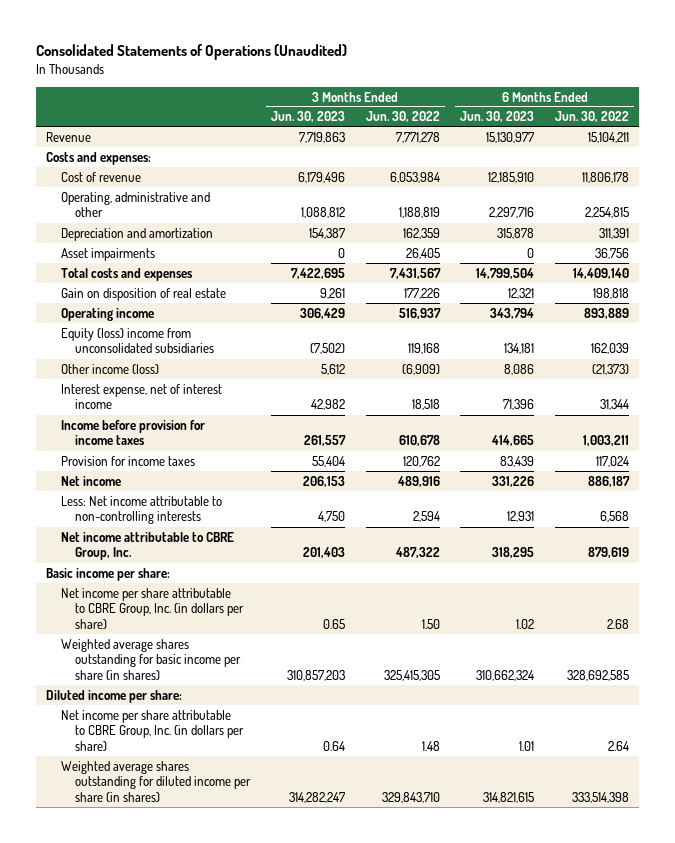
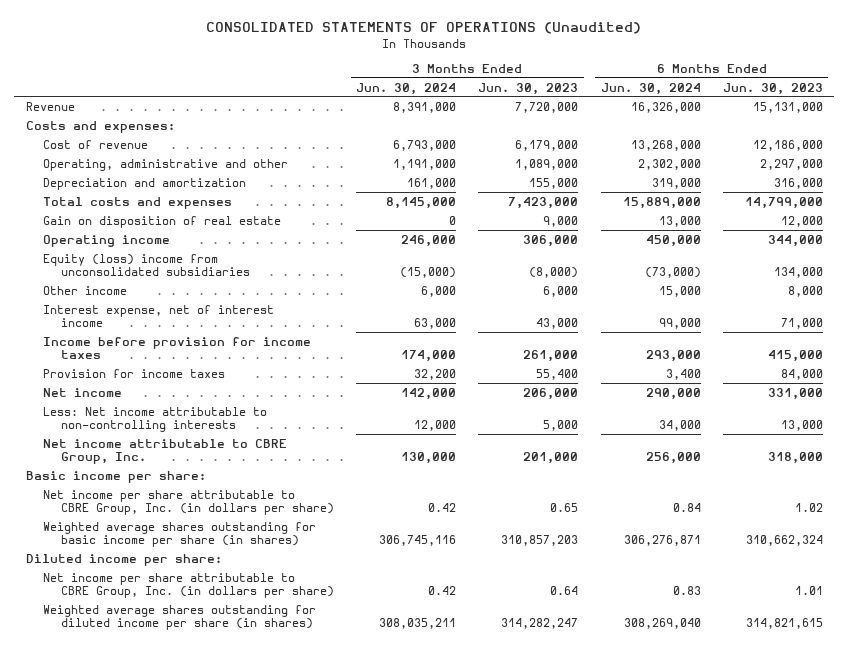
[36,44,348,61] Consolidated Statements of Operations (Unaudited) -> [206,22,642,35] CONSOLIDATED STATEMENTS OF OPERATIONS (Unaudited)
[365,111,440,123] Jun. 30, 2022 -> none
[555,111,630,123] Jun. 30, 2022 -> none
none -> [356,82,457,95] Jun. 30, 2024
none -> [600,82,701,95] Jun. 30, 2024
[298,131,345,143] 7,719,863 -> [515,101,579,113] 7,720,000
[486,131,535,143] 15,130,977 -> [752,101,823,113] 15,131,000
[60,247,155,261] Asset impairments -> none
[297,171,345,183] 6,179,496 -> [515,139,579,151] 6,179,000
[488,171,535,183] 12,185,910 -> [752,139,823,151] 12,186,000
[300,207,345,219] 1,088,812 -> [515,158,579,170] 1,089,000
[489,207,535,219] 2,297,716 -> [759,158,823,170] 2,297,000
[308,227,345,239] 154,387 -> [529,177,579,189] 155,000
[497,227,535,239] 315,878 -> [773,177,823,189] 316,000
[290,267,345,279] 7,422,695 -> [508,196,579,209] 7,423,000
[476,267,535,279] 14,799,504 -> [744,196,823,209] 14,799,000
[319,287,345,299] 9,261 -> [543,215,579,227] 9,000
[508,287,535,299] 12,321 -> [780,215,823,227] 12,000
[299,307,345,319] 306,429 -> [523,234,579,247] 306,000
[490,307,535,319] 343,794 -> [767,234,823,247] 344,000
[309,343,345,355] (7,502) -> [529,267,579,279] (8,000)
[504,343,535,355] 134,181 -> [773,267,823,279] 134,000
[60,363,159,374] Other income (loss) -> [43,285,128,295] Other income
[320,363,345,375] 5,612 -> [543,285,579,297] 6,000
[504,363,535,375] 8,086 -> [787,285,823,297] 8,000
[310,399,345,411] 42,982 -> [536,318,579,330] 43,000
[503,399,535,411] 71,396 -> [780,318,823,330] 71,000
[303,435,346,447] 261,557 -> [523,350,579,363] 261,000
[491,435,535,447] 414,665 -> [767,350,823,363] 415,000
[311,455,345,467] 55,404 -> [536,368,579,380] 55,400
[500,455,535,467] 83,439 -> [780,368,823,380] 84,000
[302,475,345,487] 206,153 -> [523,387,579,400] 206,000
[492,475,535,487] 331,226 -> [767,387,823,400] 331,000
[317,511,345,523] 4,750 -> [543,420,579,432] 5,000
[507,511,535,523] 12,931 -> [780,420,823,432] 13,000
[302,547,345,559] 201,403 -> [523,452,579,465] 201,000
[492,547,535,559] 318,295 -> [767,452,823,465] 318,000

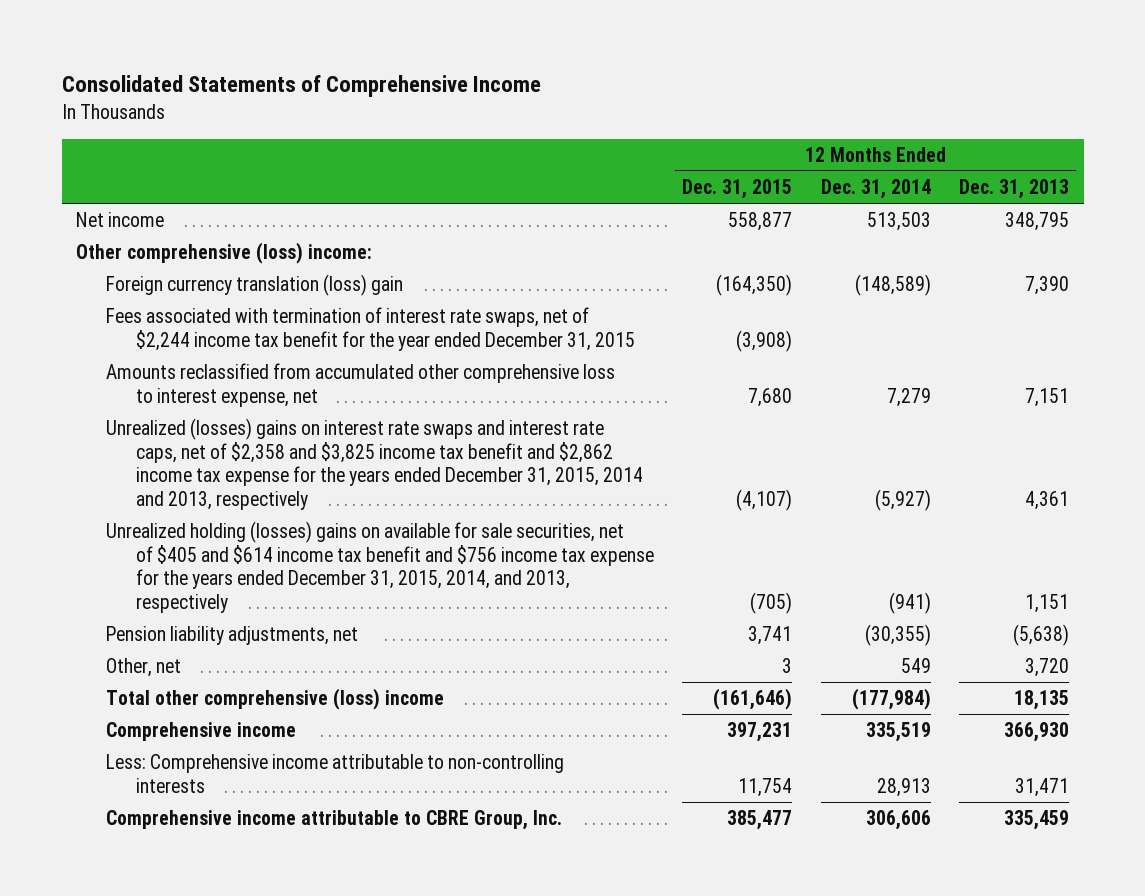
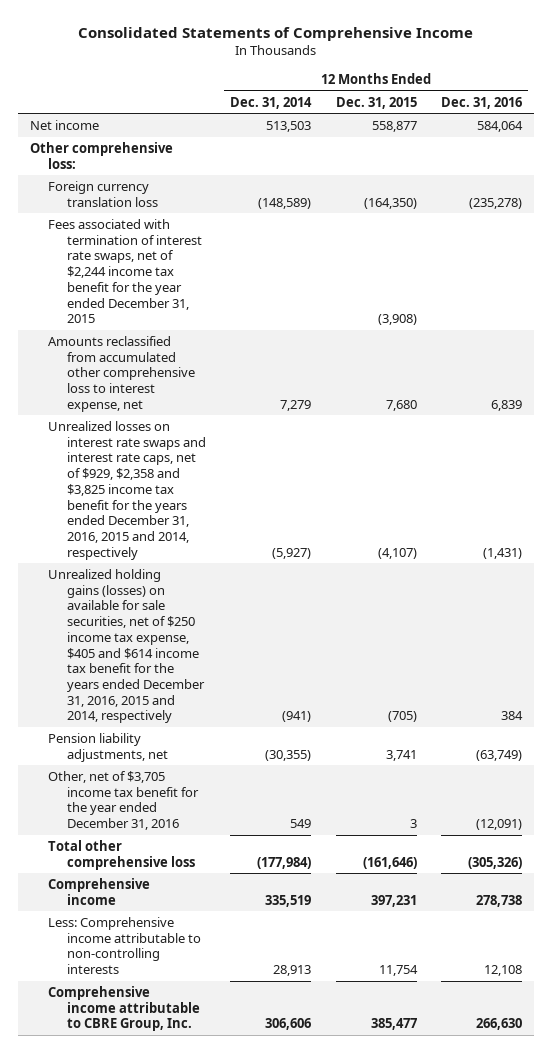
[959,178,1070,199] Dec. 31, 2013 -> none
none -> [441,96,523,109] Dec. 31, 2016
[75,242,372,265] Other comprehensive (loss) income: -> [29,141,173,169] Other comprehensive loss:
[105,274,403,297] Foreign currency translation (loss) gain -> [48,180,158,207] Foreign currency translation loss
[105,418,643,510] Unrealized (losses) gains on interest rate swaps and interest rate caps, net of $2,358 and $3,825 income tax benefit and $2,862 income tax expense for the years ended December 31, 2015, 2014 and 2013, respectively -> [48,420,206,560] Unrealized losses on interest rate swaps and interest rate caps, net of $929, $2,358 and $3,825 income tax benefit for the years ended December 31, 2016, 2015 and 2014, respectively
[105,521,654,613] Unrealized holding (losses) gains on available for sale securities, net of $405 and $614 income tax benefit and $756 income tax expense for the years ended December 31, 2015, 2014, and 2013, respectively -> [48,568,205,724] Unrealized holding gains (losses) on available for sale securities, net of $250 income tax expense, $405 and $614 income tax benefit for the years ended December 31, 2016, 2015 and 2014, respectively
[105,658,181,678] Other, net -> [48,770,199,831] Other, net of $3,705 income tax benefit for the year ended December 31, 2016
[105,688,444,711] Total other comprehensive (loss) income -> [48,839,195,870] Total other comprehensive loss

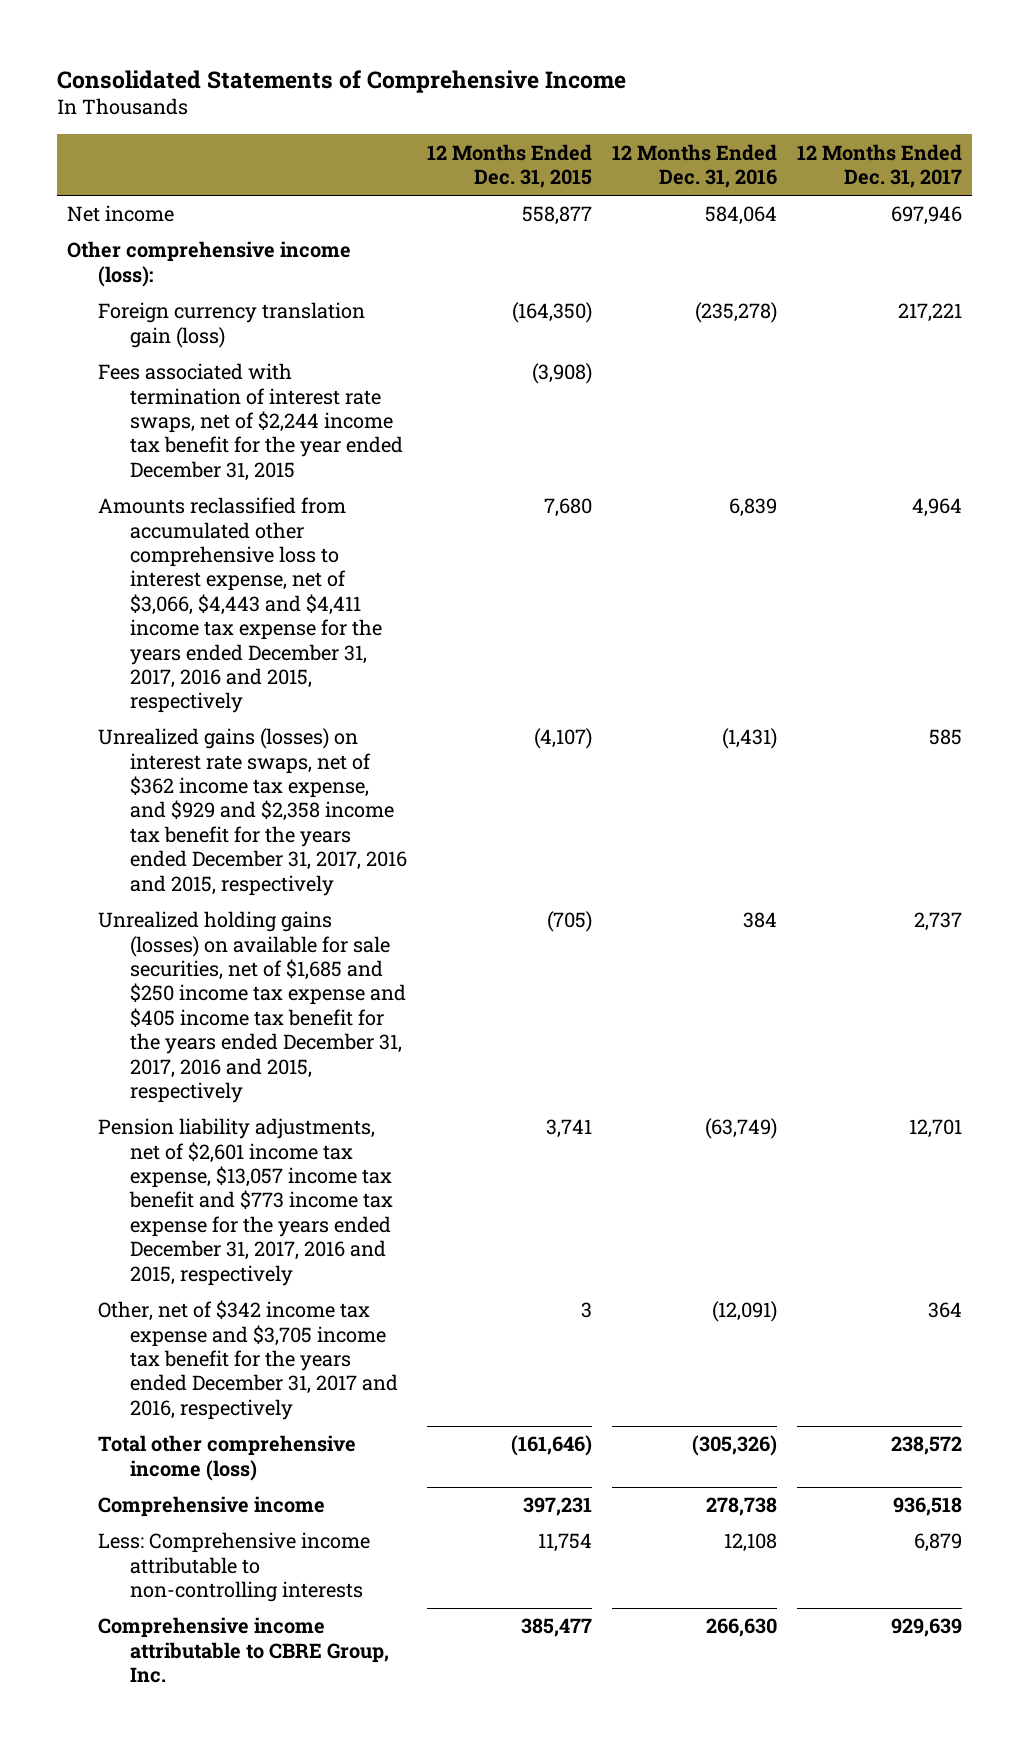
[230,96,313,109] Dec. 31, 2014 -> none
none -> [797,143,963,189] 12 Months Ended Dec. 31, 2017
[29,141,173,169] Other comprehensive loss: -> [66,241,351,287] Other comprehensive income (loss):
[48,180,158,207] Foreign currency translation loss -> [98,302,366,348] Foreign currency translation gain (loss)
[48,335,195,412] Amounts reclassified from accumulated other comprehensive loss to interest expense, net -> [98,497,383,714] Amounts reclassified from accumulated other comprehensive loss to interest expense, net of $3,066, $4,443 and $4,411 income tax expense for the years ended December 31, 2017, 2016 and 2015, respectively
[48,420,206,560] Unrealized losses on interest rate swaps and interest rate caps, net of $929, $2,358 and $3,825 income tax benefit for the years ended December 31, 2016, 2015 and 2014, respectively -> [98,728,408,896] Unrealized gains (losses) on interest rate swaps, net of $362 income tax expense, and $929 and $2,358 income tax benefit for the years ended December 31, 2017, 2016 and 2015, respectively
[48,568,205,724] Unrealized holding gains (losses) on available for sale securities, net of $250 income tax expense, $405 and $614 income tax benefit for the years ended December 31, 2016, 2015 and 2014, respectively -> [98,911,407,1103] Unrealized holding gains (losses) on available for sale securities, net of $1,685 and $250 income tax expense and $405 income tax benefit for the years ended December 31, 2017, 2016 and 2015, respectively
[48,732,168,762] Pension liability adjustments, net -> [98,1118,394,1286] Pension liability adjustments, net of $2,601 income tax expense, $13,057 income tax benefit and $773 income tax expense for the years ended December 31, 2017, 2016 and 2015, respectively
[48,770,199,831] Other, net of $3,705 income tax benefit for the year ended December 31, 2016 -> [98,1300,399,1420] Other, net of $342 income tax expense and $3,705 income tax benefit for the years ended December 31, 2017 and 2016, respectively
[48,839,195,870] Total other comprehensive loss -> [98,1435,357,1481] Total other comprehensive income (loss)

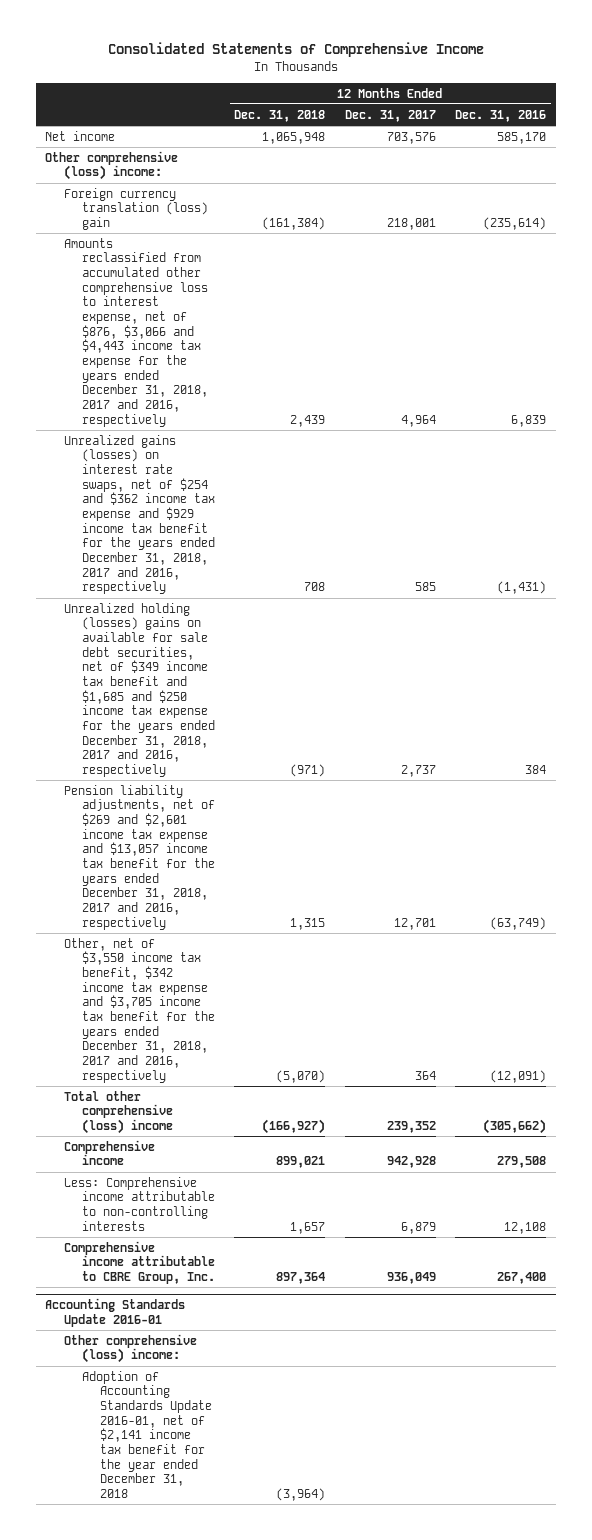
[427,143,593,189] 12 Months Ended Dec. 31, 2015 -> none
none -> [234,109,326,122] Dec. 31, 2018
[98,363,404,481] Fees associated with termination of interest rate swaps, net of $2,244 income tax benefit for the year ended December 31, 2015 -> none
[705,206,778,226] 584,064 -> [497,131,547,144] 585,170
[891,206,963,226] 697,946 -> [386,131,436,144] 703,576
[66,241,351,287] Other comprehensive income (loss): -> [45,150,179,181] Other comprehensive (loss) income:
[98,302,366,348] Foreign currency translation gain (loss) -> [63,187,209,231] Foreign currency translation (loss) gain
[695,302,778,324] (235,278) -> [483,217,547,231] (235,614)
[898,303,963,323] 217,221 -> [386,218,436,231] 218,001
[98,497,383,714] Amounts reclassified from accumulated other comprehensive loss to interest expense, net of $3,066, $4,443 and $4,411 income tax expense for the years ended December 31, 2017, 2016 and 2015, respectively -> [63,237,209,427] Amounts reclassified from accumulated other comprehensive loss to interest expense, net of $876, $3,066 and $4,443 income tax expense for the years ended December 31, 2018, 2017 and 2016, respectively
[98,728,408,896] Unrealized gains (losses) on interest rate swaps, net of $362 income tax expense, and $929 and $2,358 income tax benefit for the years ended December 31, 2017, 2016 and 2015, respectively -> [63,434,216,595] Unrealized gains (losses) on interest rate swaps, net of $254 and $362 income tax expense and $929 income tax benefit for the years ended December 31, 2018, 2017 and 2016, respectively
[98,911,407,1103] Unrealized holding gains (losses) on available for sale securities, net of $1,685 and $250 income tax expense and $405 income tax benefit for the years ended December 31, 2017, 2016 and 2015, respectively -> [63,602,216,778] Unrealized holding (losses) gains on available for sale debt securities, net of $349 income tax benefit and $1,685 and $250 income tax expense for the years ended December 31, 2018, 2017 and 2016, respectively
[98,1118,394,1286] Pension liability adjustments, net of $2,601 income tax expense, $13,057 income tax benefit and $773 income tax expense for the years ended December 31, 2017, 2016 and 2015, respectively -> [63,784,216,930] Pension liability adjustments, net of $269 and $2,601 income tax expense and $13,057 income tax benefit for the years ended December 31, 2018, 2017 and 2016, respectively
[98,1300,399,1420] Other, net of $342 income tax expense and $3,705 income tax benefit for the years ended December 31, 2017 and 2016, respectively -> [63,937,216,1083] Other, net of $3,550 income tax benefit, $342 income tax expense and $3,705 income tax benefit for the years ended December 31, 2018, 2017 and 2016, respectively
[98,1435,357,1481] Total other comprehensive income (loss) -> [63,1090,174,1135] Total other comprehensive (loss) income
[692,1435,778,1457] (305,326) -> [483,1119,547,1135] (305,662)
[891,1436,963,1456] 238,572 -> [386,1121,436,1134] 239,352
[706,1497,778,1517] 278,738 -> [497,1156,547,1169] 279,508
[893,1497,963,1517] 936,518 -> [386,1156,436,1169] 942,928
[706,1618,778,1638] 266,630 -> [497,1272,547,1285] 267,400
[891,1618,963,1638] 929,639 -> [386,1272,436,1285] 936,049
none -> [45,1298,186,1327] Accounting Standards Update 2016-01
none -> [63,1333,197,1364] Other comprehensive (loss) income:
none -> [82,1370,213,1499] Adoption of Accounting Standards Update 2016-01, net of $2,141 income tax benefit for the year ended December 31, 2018

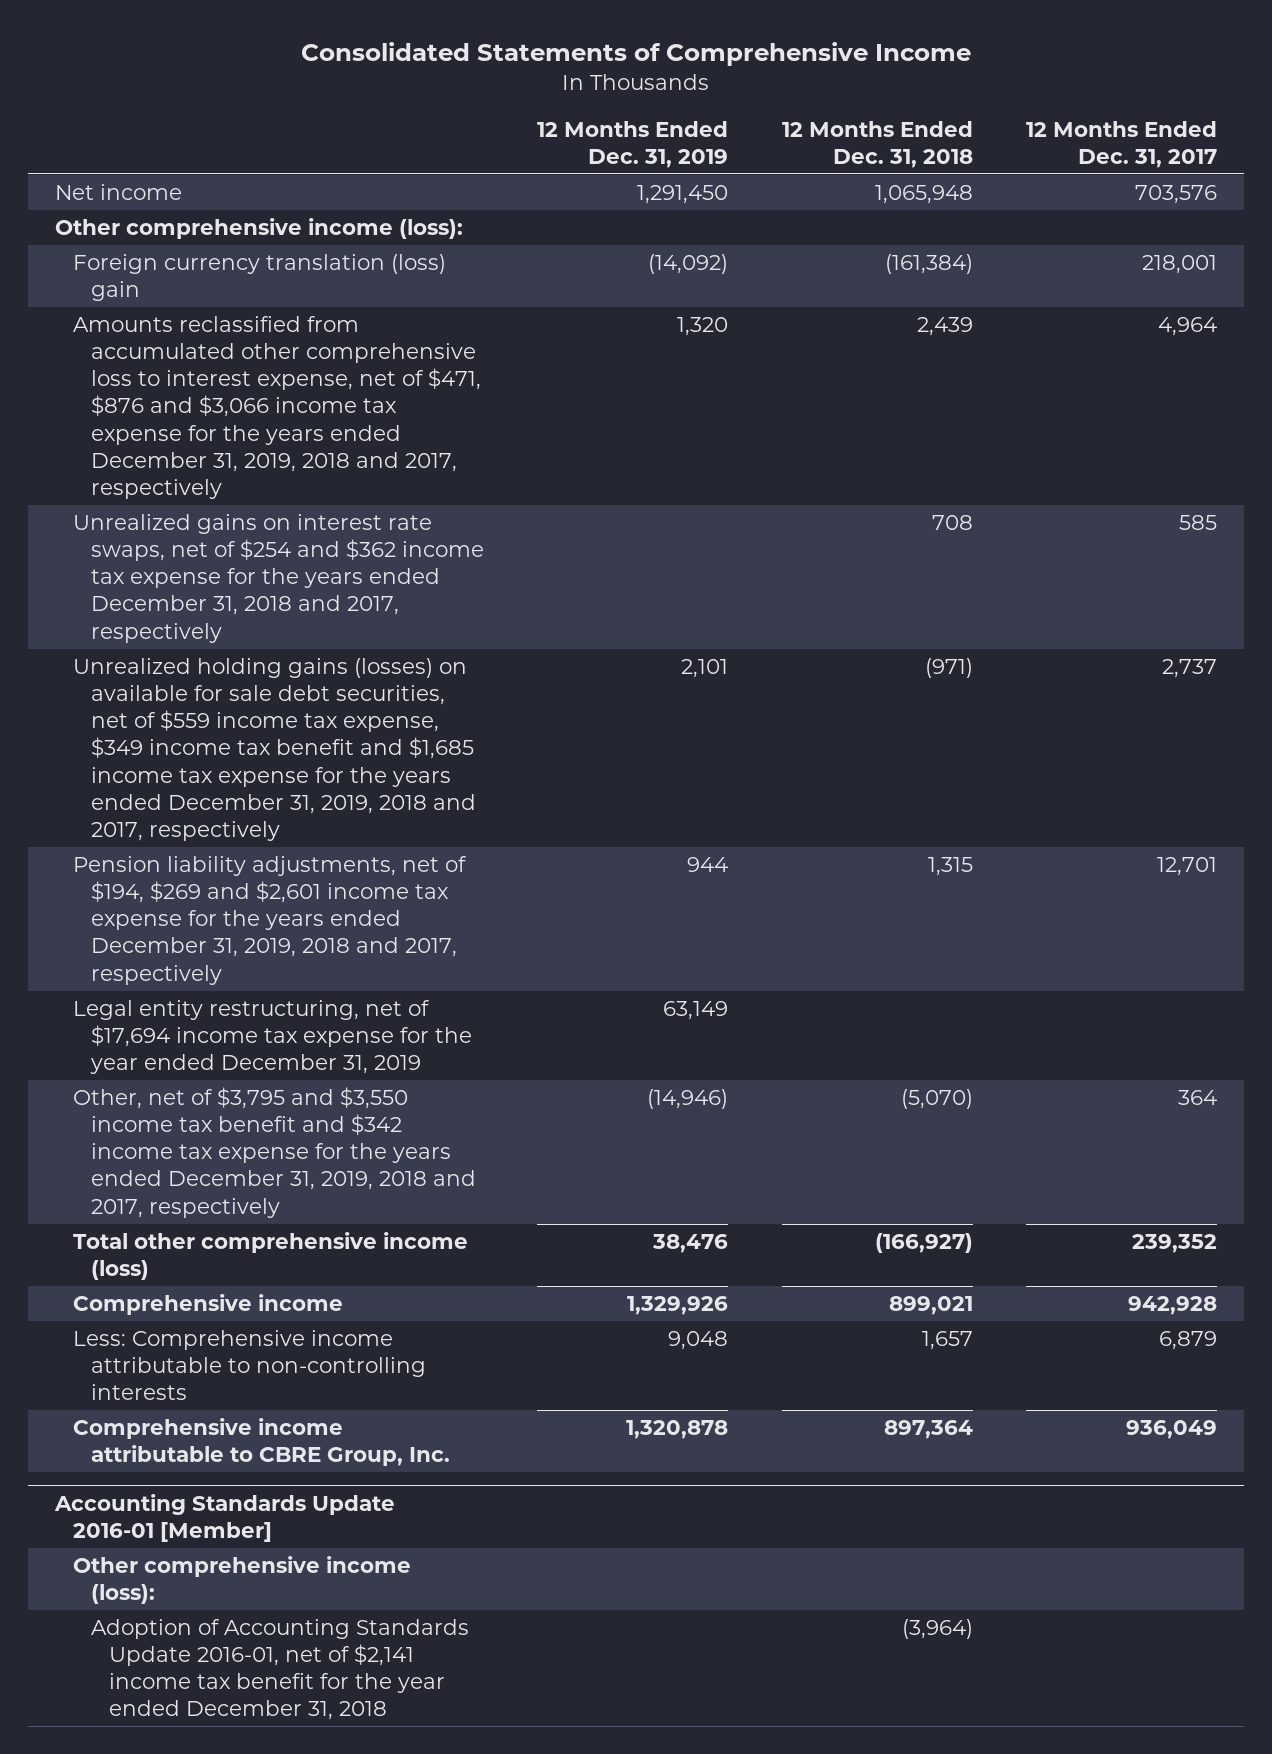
[455,109,547,122] Dec. 31, 2016 -> none
none -> [537,120,729,168] 12 Months Ended Dec. 31, 2019
[45,150,179,181] Other comprehensive (loss) income: -> [54,218,463,240] Other comprehensive income (loss):
[63,237,209,427] Amounts reclassified from accumulated other comprehensive loss to interest expense, net of $876, $3,066 and $4,443 income tax expense for the years ended December 31, 2018, 2017 and 2016, respectively -> [72,316,481,499] Amounts reclassified from accumulated other comprehensive loss to interest expense, net of $471, $876 and $3,066 income tax expense for the years ended December 31, 2019, 2018 and 2017, respectively
[63,434,216,595] Unrealized gains (losses) on interest rate swaps, net of $254 and $362 income tax expense and $929 income tax benefit for the years ended December 31, 2018, 2017 and 2016, respectively -> [72,514,484,643] Unrealized gains on interest rate swaps, net of $254 and $362 income tax expense for the years ended December 31, 2018 and 2017, respectively
[63,602,216,778] Unrealized holding (losses) gains on available for sale debt securities, net of $349 income tax benefit and $1,685 and $250 income tax expense for the years ended December 31, 2018, 2017 and 2016, respectively -> [72,658,476,841] Unrealized holding gains (losses) on available for sale debt securities, net of $559 income tax expense, $349 income tax benefit and $1,685 income tax expense for the years ended December 31, 2019, 2018 and 2017, respectively
[63,784,216,930] Pension liability adjustments, net of $269 and $2,601 income tax expense and $13,057 income tax benefit for the years ended December 31, 2018, 2017 and 2016, respectively -> [72,856,467,985] Pension liability adjustments, net of $194, $269 and $2,601 income tax expense for the years ended December 31, 2019, 2018 and 2017, respectively
none -> [72,1000,472,1075] Legal entity restructuring, net of $17,694 income tax expense for the year ended December 31, 2019
[63,937,216,1083] Other, net of $3,550 income tax benefit, $342 income tax expense and $3,705 income tax benefit for the years ended December 31, 2018, 2017 and 2016, respectively -> [72,1087,476,1218] Other, net of $3,795 and $3,550 income tax benefit and $342 income tax expense for the years ended December 31, 2019, 2018 and 2017, respectively
[63,1090,174,1135] Total other comprehensive (loss) income -> [72,1232,468,1281] Total other comprehensive income (loss)
[45,1298,186,1327] Accounting Standards Update 2016-01 -> [53,1493,395,1542] Accounting Standards Update 2016-01 [Member]
[63,1333,197,1364] Other comprehensive (loss) income: -> [72,1556,411,1605] Other comprehensive income (loss):

